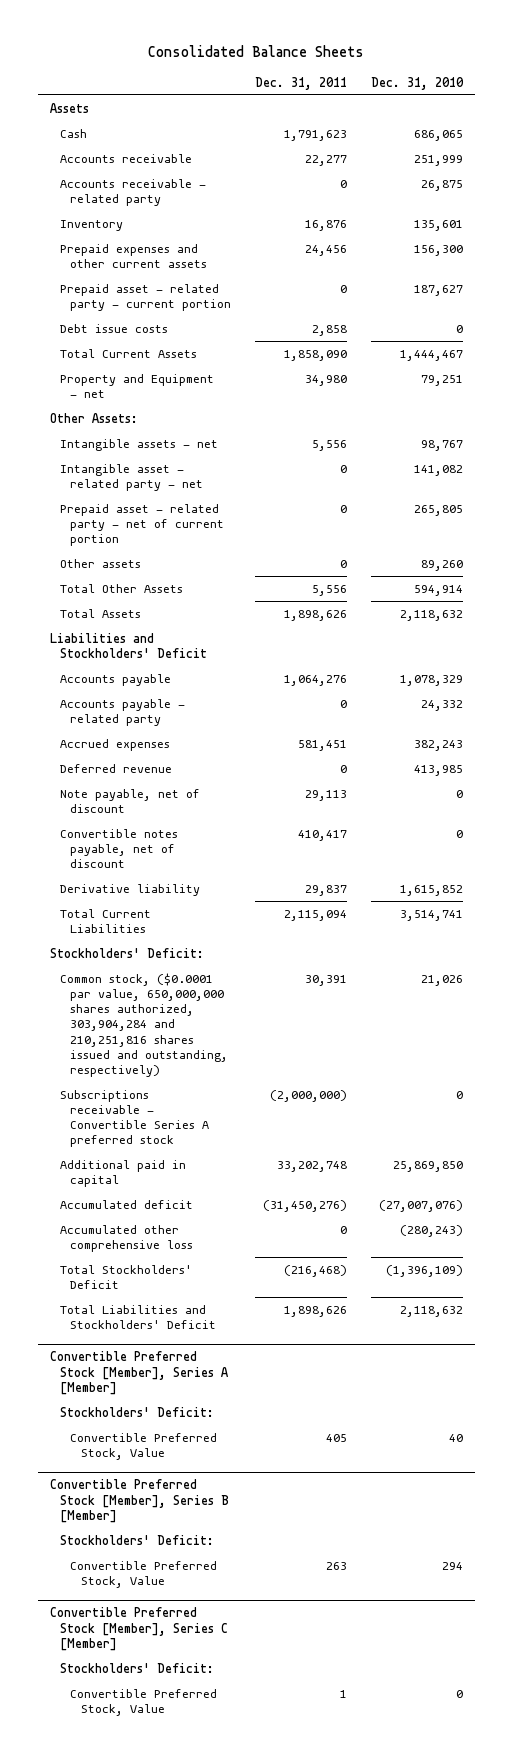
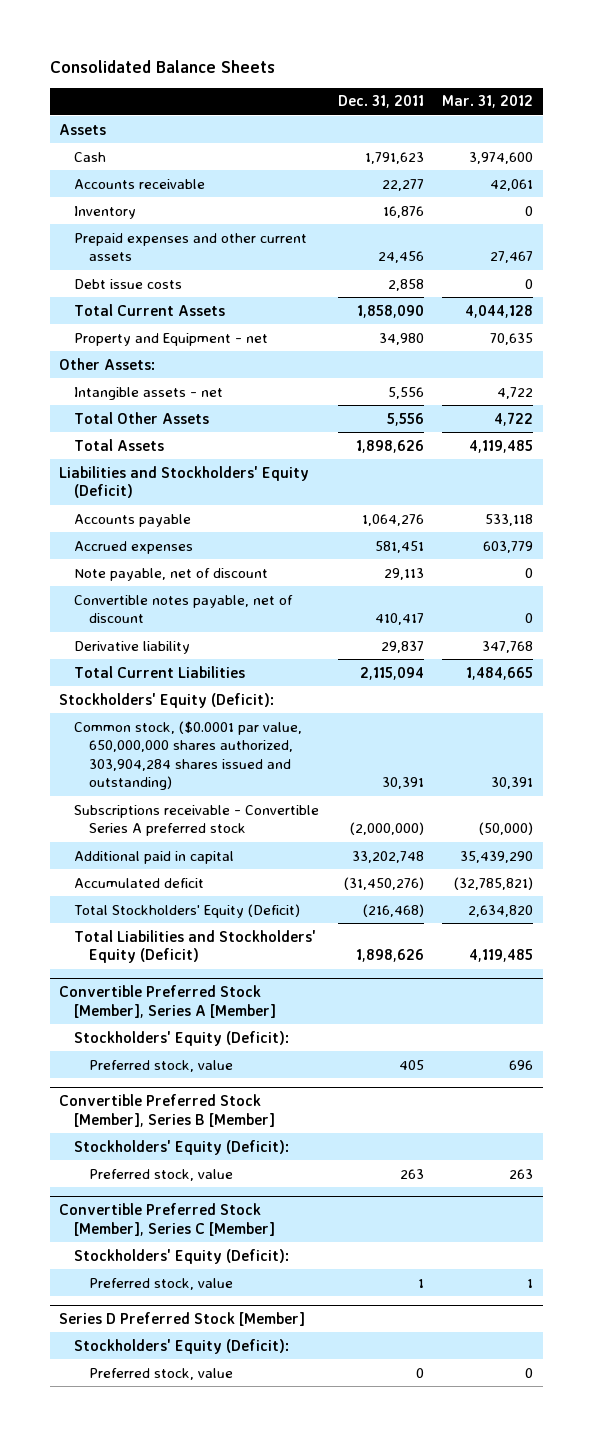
[371,76,465,90] Dec. 31, 2010 -> none
none -> [442,95,534,109] Mar. 31, 2012
[59,178,206,206] Accounts receivable - related party -> none
[59,283,232,311] Prepaid asset - related party - current portion -> none
[59,463,204,491] Intangible asset - related party - net -> none
[59,503,225,547] Prepaid asset - related party - net of current portion -> none
[59,558,141,568] Other assets -> none
[49,632,207,658] Liabilities and Stockholders' Deficit -> [59,465,310,499] Liabilities and Stockholders' Equity (Deficit)
[59,698,185,726] Accounts payable - related party -> none
[59,763,172,773] Deferred revenue -> none
[49,947,204,958] Stockholders' Deficit: -> [59,692,275,708] Stockholders' Equity (Deficit):
[59,972,229,1078] Common stock, ($0.0001 par value, 650,000,000 shares authorized, 303,904,284 and 210,251,816 shares issued and outstanding, respectively) -> [74,720,303,791] Common stock, ($0.0001 par value, 650,000,000 shares authorized, 303,904,284 shares issued and outstanding)
[59,1224,194,1252] Accumulated other comprehensive loss -> none
[59,1264,192,1289] Total Stockholders' Deficit -> [74,903,301,918] Total Stockholders' Equity (Deficit)
[59,1304,217,1329] Total Liabilities and Stockholders' Deficit -> [74,929,317,964] Total Liabilities and Stockholders' Equity (Deficit)
[59,1406,214,1417] Stockholders' Deficit: -> [74,1030,290,1046] Stockholders' Equity (Deficit):
[70,1432,218,1460] Convertible Preferred Stock, Value -> [89,1059,234,1072] Preferred stock, value
[59,1534,214,1545] Stockholders' Deficit: -> [74,1139,290,1155] Stockholders' Equity (Deficit):
[70,1560,218,1588] Convertible Preferred Stock, Value -> [89,1168,234,1181] Preferred stock, value
[59,1662,214,1673] Stockholders' Deficit: -> [74,1248,290,1264] Stockholders' Equity (Deficit):
[70,1688,218,1716] Convertible Preferred Stock, Value -> [89,1277,234,1290] Preferred stock, value
none -> [59,1311,306,1326] Series D Preferred Stock [Member]
none -> [74,1338,290,1354] Stockholders' Equity (Deficit):
none -> [89,1367,234,1380] Preferred stock, value

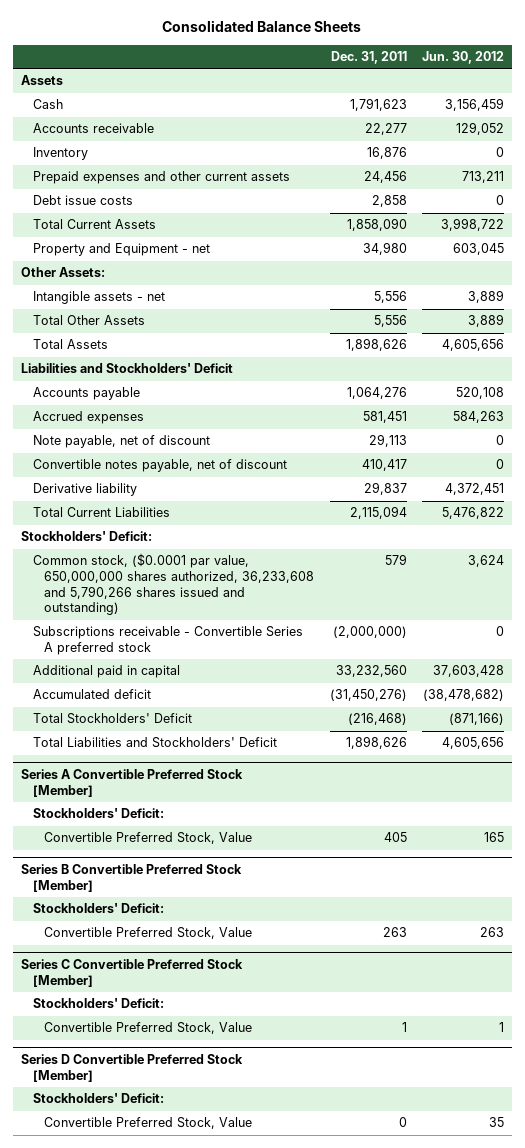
[442,95,534,109] Mar. 31, 2012 -> none
none -> [421,51,504,65] Jun. 30, 2012
[59,465,310,499] Liabilities and Stockholders' Equity (Deficit) -> [20,363,233,374] Liabilities and Stockholders' Deficit
[59,692,275,708] Stockholders' Equity (Deficit): -> [20,531,152,542] Stockholders' Deficit:
[74,720,303,791] Common stock, ($0.0001 par value, 650,000,000 shares authorized, 303,904,284 shares issued and outstanding) -> [32,553,315,616] Common stock, ($0.0001 par value, 650,000,000 shares authorized, 36,233,608 and 5,790,266 shares issued and outstanding)
[381,777,424,790] 30,391 -> [384,554,407,566] 579
[351,850,424,863] 33,202,748 -> [335,665,407,678] 33,232,560
[74,903,301,918] Total Stockholders' Equity (Deficit) -> [32,713,192,725] Total Stockholders' Deficit
[74,929,317,964] Total Liabilities and Stockholders' Equity (Deficit) -> [32,737,277,749] Total Liabilities and Stockholders' Deficit
[59,984,277,1018] Convertible Preferred Stock [Member], Series A [Member] -> [20,769,243,797] Series A Convertible Preferred Stock [Member]
[74,1030,290,1046] Stockholders' Equity (Deficit): -> [32,808,164,819] Stockholders' Deficit:
[89,1059,234,1072] Preferred stock, value -> [44,832,253,845] Convertible Preferred Stock, Value
[59,1093,276,1127] Convertible Preferred Stock [Member], Series B [Member] -> [20,864,242,892] Series B Convertible Preferred Stock [Member]
[74,1139,290,1155] Stockholders' Equity (Deficit): -> [32,903,164,914] Stockholders' Deficit:
[89,1168,234,1181] Preferred stock, value -> [44,927,253,940] Convertible Preferred Stock, Value
[59,1202,276,1236] Convertible Preferred Stock [Member], Series C [Member] -> [20,959,243,987] Series C Convertible Preferred Stock [Member]
[74,1248,290,1264] Stockholders' Equity (Deficit): -> [32,998,164,1009] Stockholders' Deficit:
[89,1277,234,1290] Preferred stock, value -> [44,1022,253,1035] Convertible Preferred Stock, Value
[59,1311,306,1326] Series D Preferred Stock [Member] -> [20,1054,243,1082] Series D Convertible Preferred Stock [Member]
[74,1338,290,1354] Stockholders' Equity (Deficit): -> [32,1093,164,1104] Stockholders' Deficit:
[89,1367,234,1380] Preferred stock, value -> [44,1117,253,1130] Convertible Preferred Stock, Value

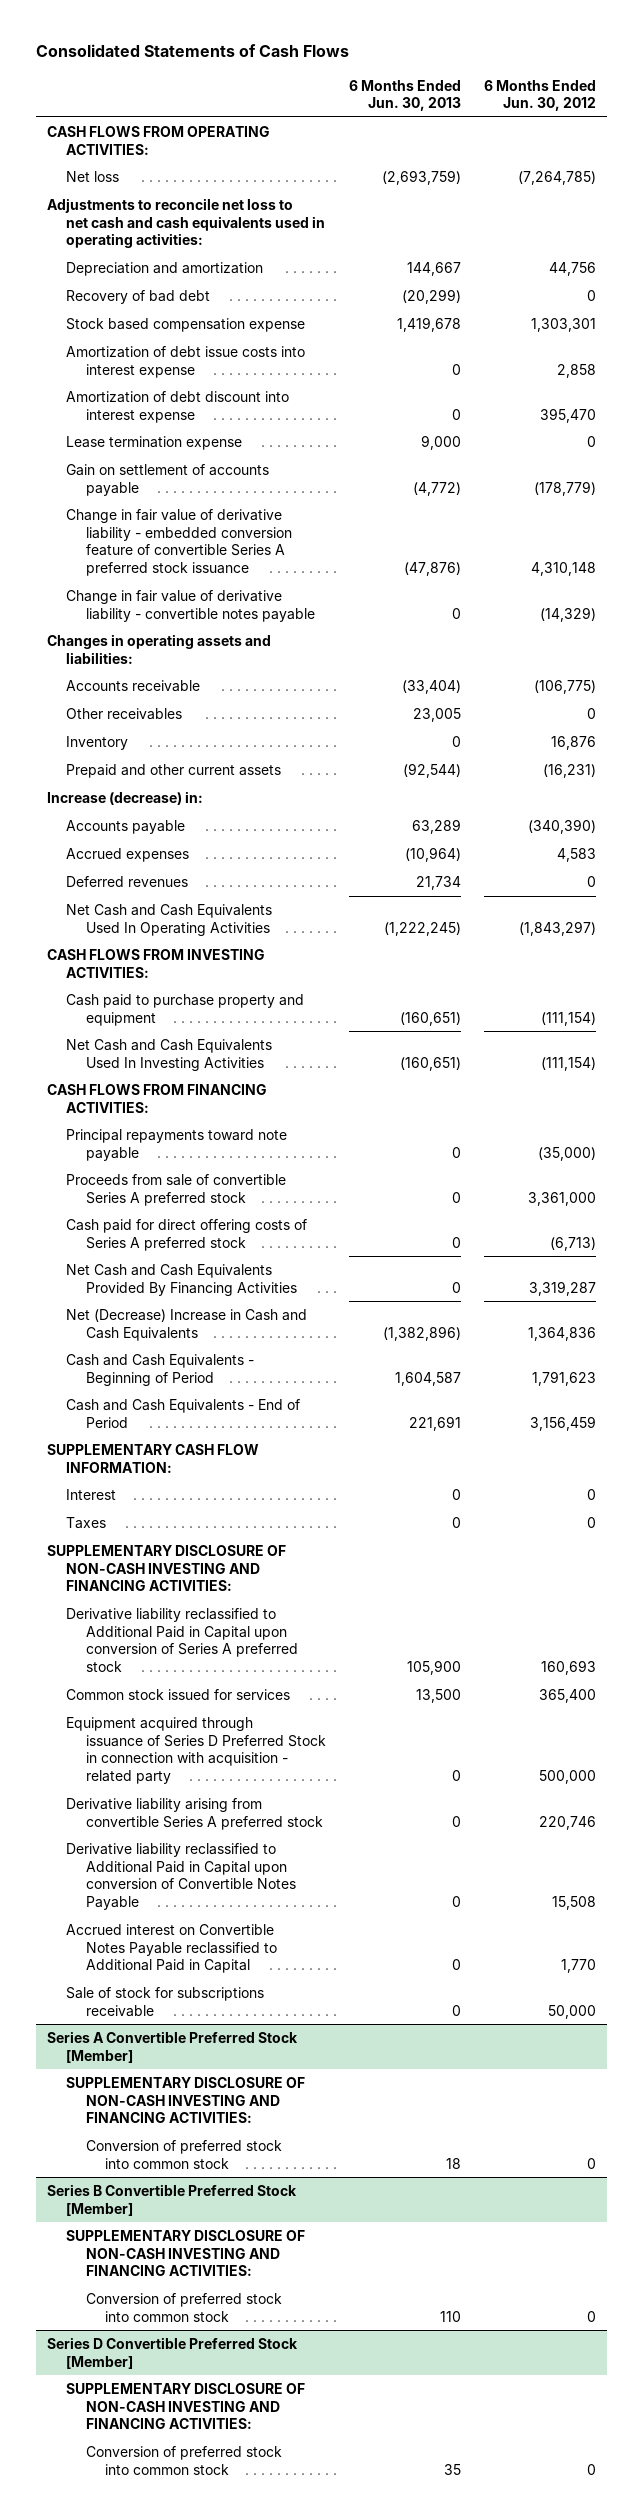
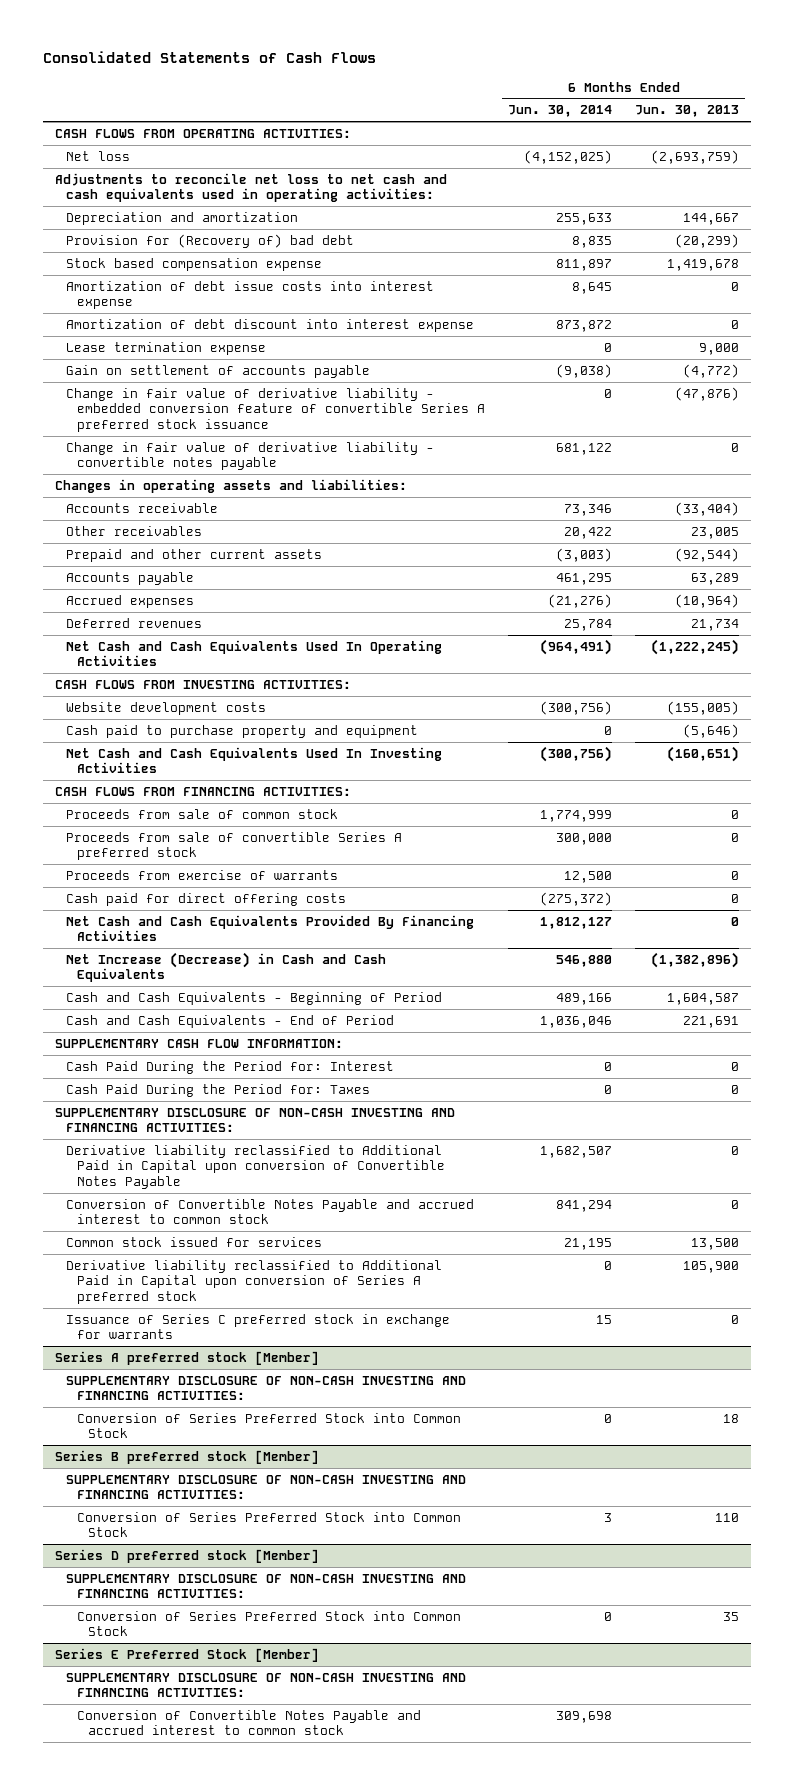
[483,79,596,112] 6 Months Ended Jun. 30, 2012 -> none
none -> [507,105,612,118] Jun. 30, 2014
[66,290,211,305] Recovery of bad debt -> [65,233,354,248] Provision for (Recovery of) bad debt
[66,736,129,751] Inventory -> none
[47,791,204,806] Increase (decrease) in: -> none
none -> [65,701,266,715] Website development costs
[399,1011,461,1026] (160,651) -> [683,723,740,738] (5,646)
[66,1129,288,1161] Principal repayments toward note payable -> none
none -> [65,808,338,819] Proceeds from sale of common stock
none -> [65,869,338,880] Proceeds from exercise of warrants
[66,1219,308,1251] Cash paid for direct offering costs of Series A preferred stock -> [65,892,346,906] Cash paid for direct offering costs
[66,1309,308,1341] Net (Decrease) Increase in Cash and Cash Equivalents -> [65,951,386,983] Net Increase (Decrease) in Cash and Cash Equivalents
[66,1489,117,1501] Interest -> [65,1060,394,1074] Cash Paid During the Period for: Interest
[66,1517,107,1530] Taxes -> [65,1083,370,1097] Cash Paid During the Period for: Taxes
[66,1717,326,1784] Equipment acquired through issuance of Series D Preferred Stock in connection with acquisition - related party -> none
[66,1798,323,1830] Derivative liability arising from convertible Series A preferred stock -> none
[66,1924,277,1974] Accrued interest on Convertible Notes Payable reclassified to Additional Paid in Capital -> none
[66,1987,265,2017] Sale of stock for subscriptions receivable -> none
none -> [65,1198,474,1225] Conversion of Convertible Notes Payable and accrued interest to common stock
[66,1689,291,1701] Common stock issued for services -> [65,1236,322,1247] Common stock issued for services
[66,1608,298,1672] Derivative liability reclassified to Additional Paid in Capital upon conversion of Series A preferred stock -> [65,1259,442,1304] Derivative liability reclassified to Additional Paid in Capital upon conversion of Series A preferred stock
none -> [65,1313,450,1340] Issuance of Series C preferred stock in exchange for warrants
[47,2031,299,2063] Series A Convertible Preferred Stock [Member] -> [54,1350,319,1365] Series A preferred stock [Member]
[85,2140,282,2169] Conversion of preferred stock into common stock -> [76,1412,461,1439] Conversion of Series Preferred Stock into Common Stock
[47,2184,298,2216] Series B Convertible Preferred Stock [Member] -> [54,1449,319,1464] Series B preferred stock [Member]
[85,2293,282,2322] Conversion of preferred stock into common stock -> [76,1511,461,1538] Conversion of Series Preferred Stock into Common Stock
[47,2337,299,2369] Series D Convertible Preferred Stock [Member] -> [54,1548,319,1563] Series D preferred stock [Member]
[85,2446,282,2475] Conversion of preferred stock into common stock -> [76,1610,461,1637] Conversion of Series Preferred Stock into Common Stock
none -> [54,1647,319,1662] Series E Preferred Stock [Member]
none -> [65,1672,466,1698] SUPPLEMENTARY DISCLOSURE OF NON-CASH INVESTING AND FINANCING ACTIVITIES:
none -> [76,1709,421,1736] Conversion of Convertible Notes Payable and accrued interest to common stock

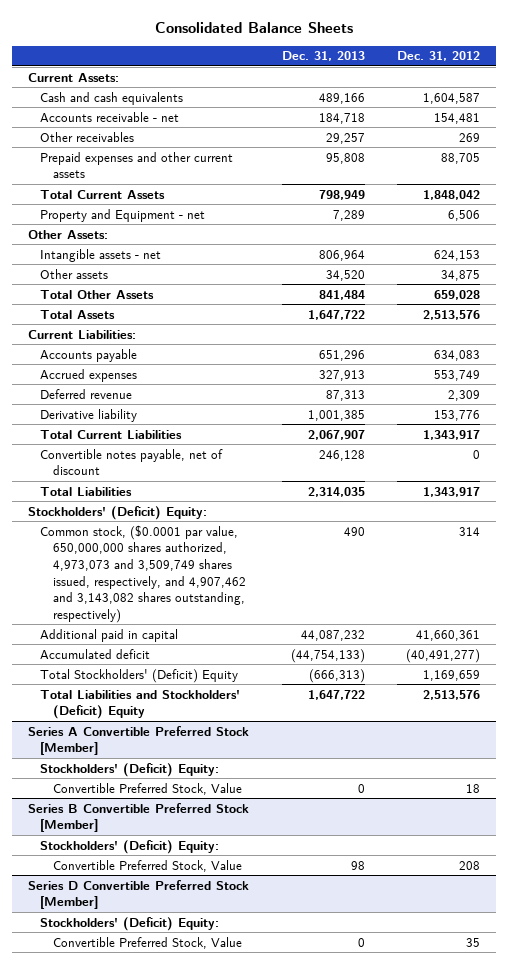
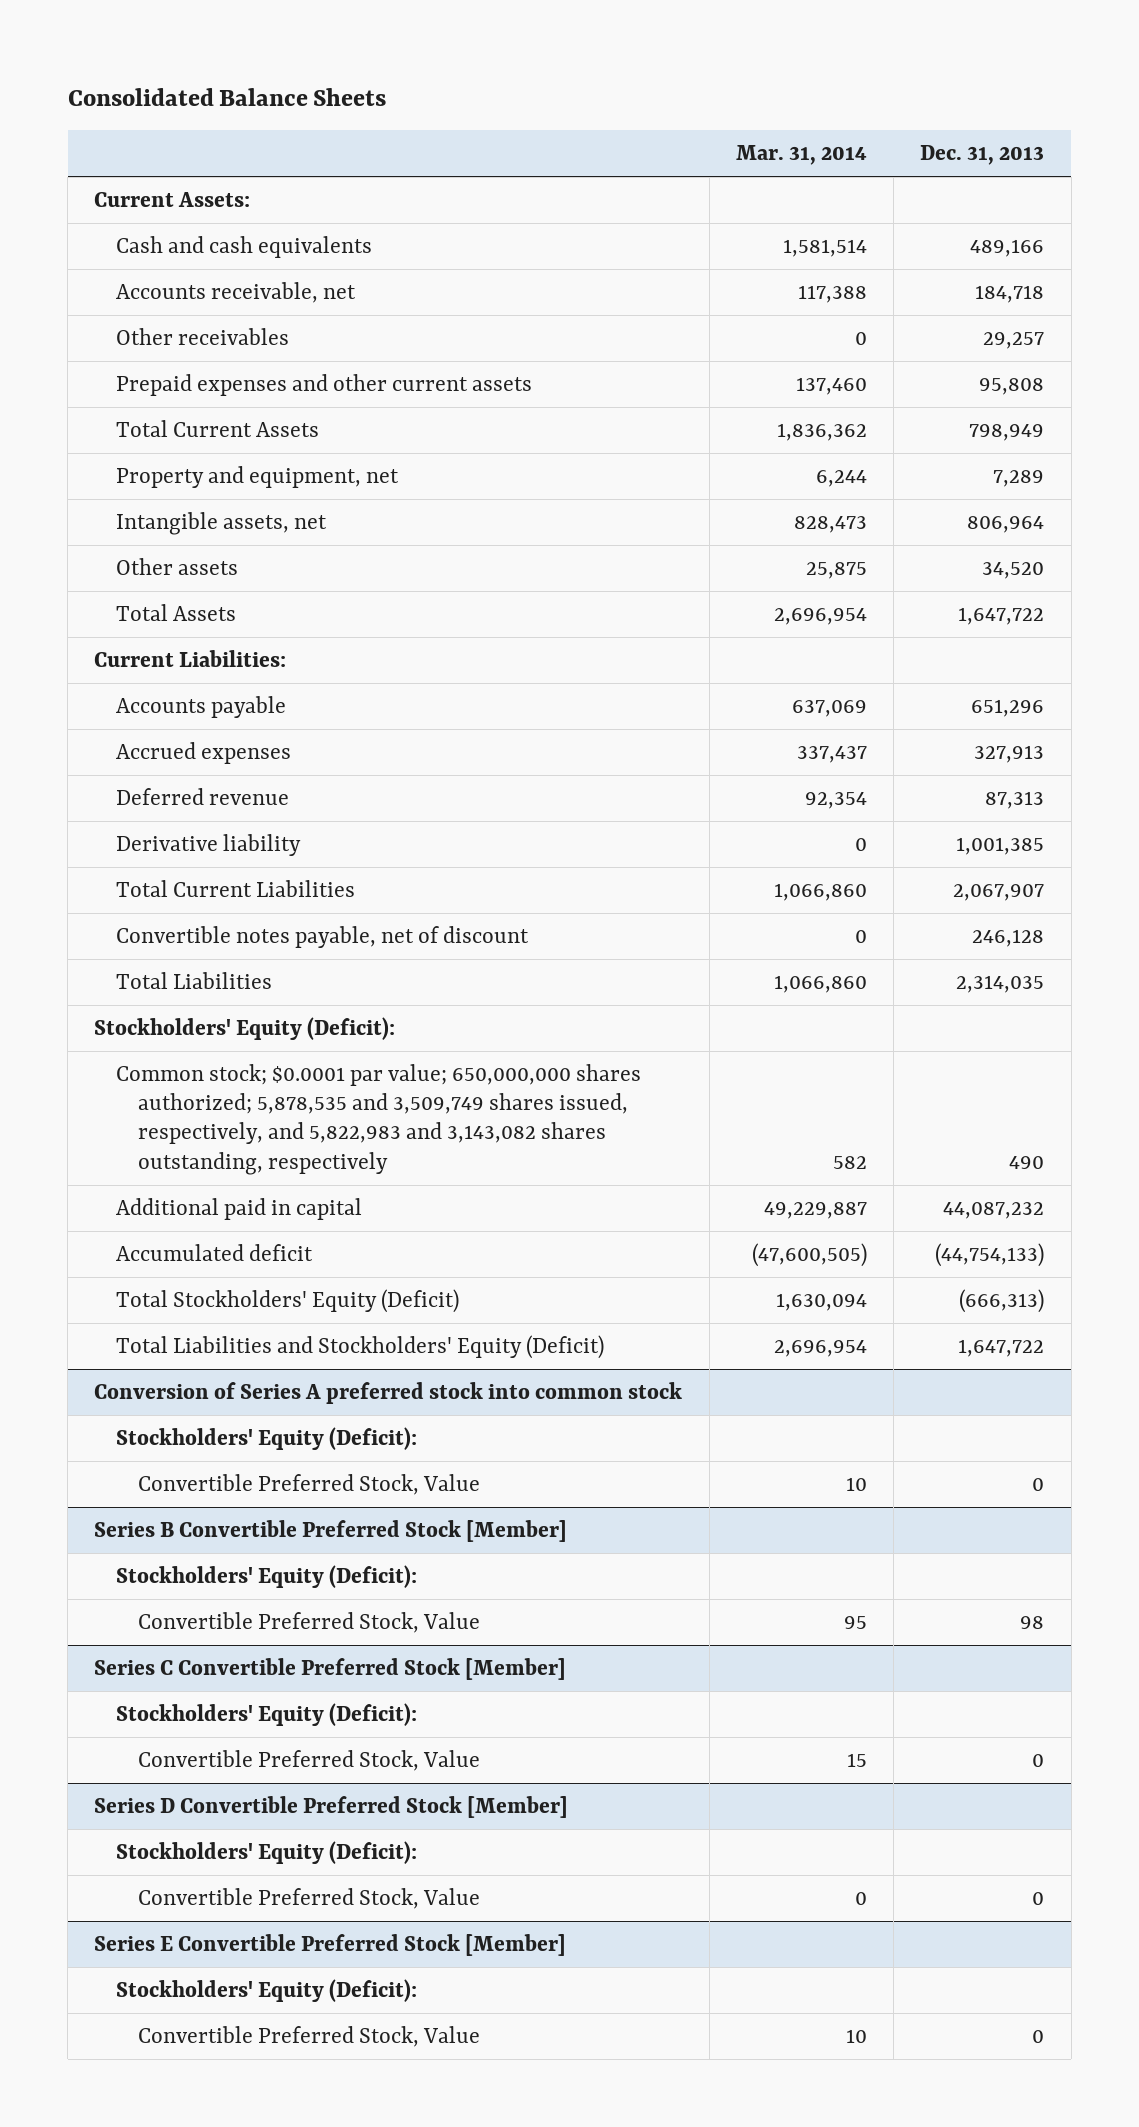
[396,51,480,62] Dec. 31, 2012 -> none
none -> [735,145,867,166] Mar. 31, 2014
[40,111,180,122] Accounts receivable - net -> [116,282,357,304] Accounts receivable, net
[28,229,109,239] Other Assets: -> none
[40,208,206,222] Property and Equipment - net -> [116,466,400,489] Property and equipment, net
[40,248,162,262] Intangible assets - net -> [116,512,328,536] Intangible assets, net
[40,289,155,299] Total Other Assets -> none
[28,505,208,520] Stockholders' (Deficit) Equity: -> [94,1017,396,1041] Stockholders' Equity (Deficit):
[40,524,246,624] Common stock, ($0.0001 par value, 650,000,000 shares authorized, 4,973,073 and 3,509,749 shares issued, respectively, and 4,907,462 and 3,143,082 shares outstanding, respectively) -> [116,1064,642,1175] Common stock; $0.0001 par value; 650,000,000 shares authorized; 5,878,535 and 3,509,749 shares issued, respectively, and 5,822,983 and 3,143,082 shares outstanding, respectively
[28,725,250,756] Series A Convertible Preferred Stock [Member] -> none
[40,668,239,683] Total Stockholders' (Deficit) Equity -> [116,1289,460,1314] Total Stockholders' Equity (Deficit)
[40,689,241,720] Total Liabilities and Stockholders' (Deficit) Equity -> [116,1335,605,1360] Total Liabilities and Stockholders' Equity (Deficit)
none -> [94,1382,683,1405] Conversion of Series A preferred stock into common stock
[40,762,220,777] Stockholders' (Deficit) Equity: -> [116,1427,418,1451] Stockholders' Equity (Deficit):
[40,839,220,854] Stockholders' (Deficit) Equity: -> [116,1565,418,1589] Stockholders' Equity (Deficit):
none -> [94,1658,567,1681] Series C Convertible Preferred Stock [Member]
none -> [116,1703,418,1727] Stockholders' Equity (Deficit):
none -> [138,1750,481,1772] Convertible Preferred Stock, Value
[40,916,220,931] Stockholders' (Deficit) Equity: -> [116,1841,418,1865] Stockholders' Equity (Deficit):
none -> [94,1934,567,1957] Series E Convertible Preferred Stock [Member]
none -> [116,1979,418,2003] Stockholders' Equity (Deficit):
none -> [138,2026,481,2048] Convertible Preferred Stock, Value

